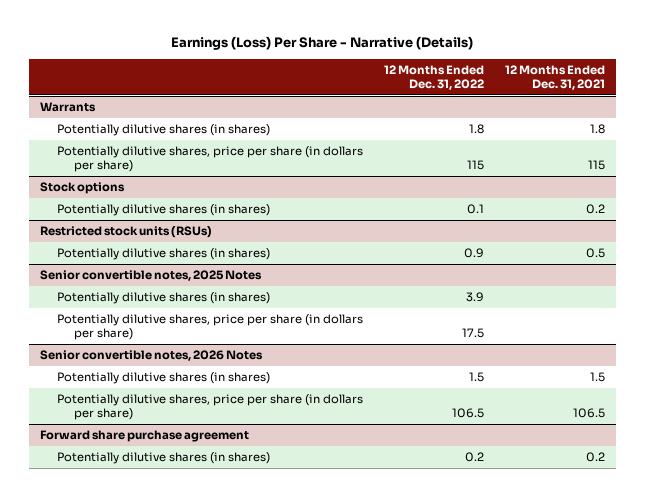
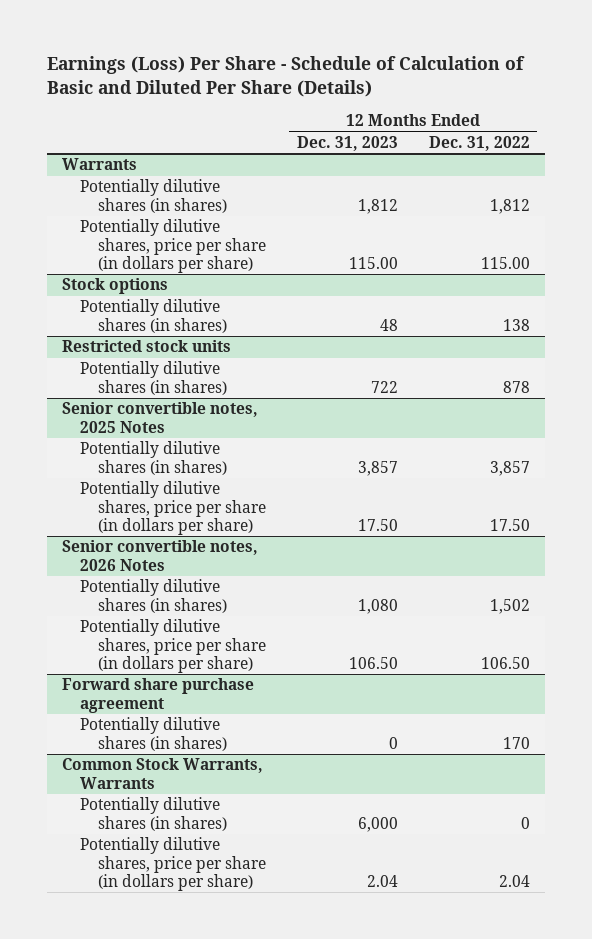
[171,36,474,51] Earnings (Loss) Per Share - Narrative (Details) -> [46,56,525,98] Earnings (Loss) Per Share - Schedule of Calculation of Basic and Diluted Per Share (Details)
[505,64,606,90] 12 Months Ended Dec. 31, 2021 -> none
none -> [296,135,398,151] Dec. 31, 2023
[469,124,485,135] 1.8 -> [489,198,530,214] 1,812
[467,159,485,170] 115 -> [480,256,530,269] 115.00
[467,204,485,215] 0.1 -> [502,318,530,331] 138
[39,226,212,239] Restricted stock units (RSUs) -> [62,340,232,353] Restricted stock units
[464,248,485,259] 0.9 -> [502,380,530,393] 878
[466,292,485,303] 3.9 -> [489,460,530,476] 3,857
[462,327,485,338] 17.5 -> [489,518,530,531] 17.50
[469,372,485,383] 1.5 -> [489,598,530,614] 1,502
[452,407,485,418] 106.5 -> [480,656,530,669] 106.50
[465,452,485,463] 0.2 -> [502,736,530,749] 170
none -> [62,758,264,789] Common Stock Warrants, Warrants
none -> [79,797,227,831] Potentially dilutive shares (in shares)
none -> [79,837,266,891] Potentially dilutive shares, price per share (in dollars per share)

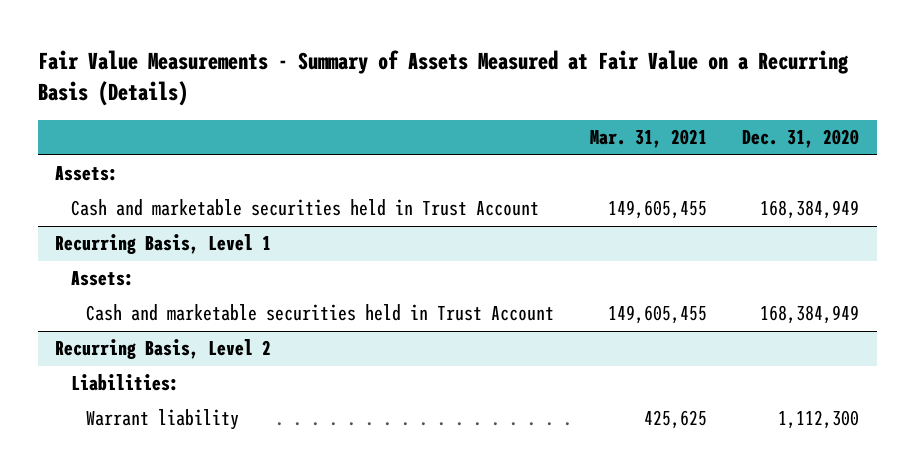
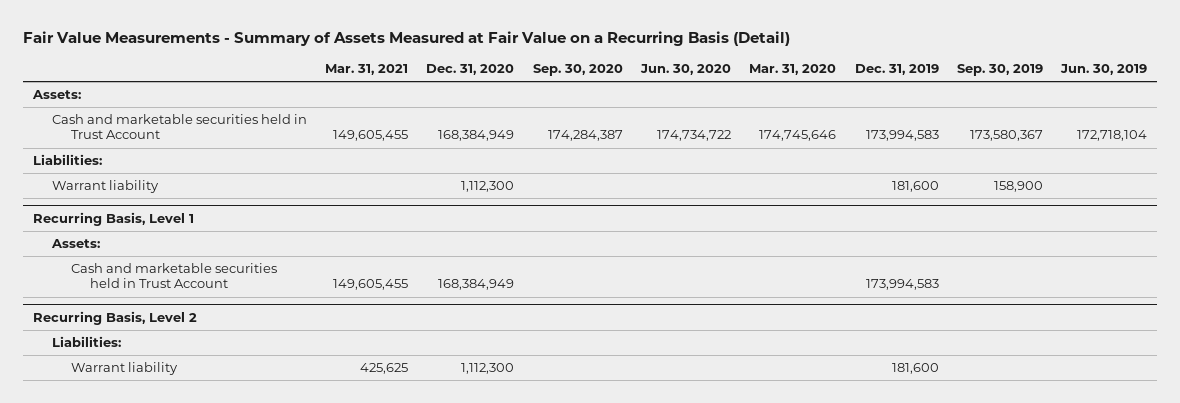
[37,49,849,106] Fair Value Measurements - Summary of Assets Measured at Fair Value on a Recurring Basis (Details) -> [23,31,791,47] Fair Value Measurements - Summary of Assets Measured at Fair Value on a Recurring Basis (Detail)
none -> [532,64,623,77] Sep. 30, 2020
none -> [640,64,732,76] Jun. 30, 2020
none -> [749,64,837,76] Mar. 31, 2020
none -> [854,64,939,76] Dec. 31, 2019
none -> [957,64,1044,77] Sep. 30, 2019
none -> [1060,64,1148,76] Jun. 30, 2019
none -> [32,154,102,166] Liabilities:
none -> [51,180,159,194] Warrant liability

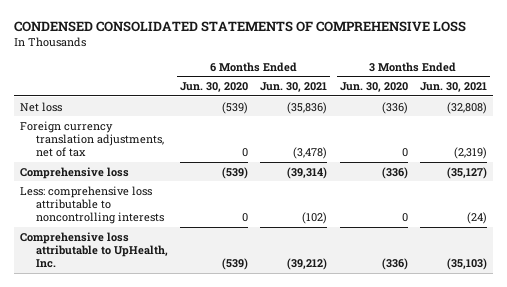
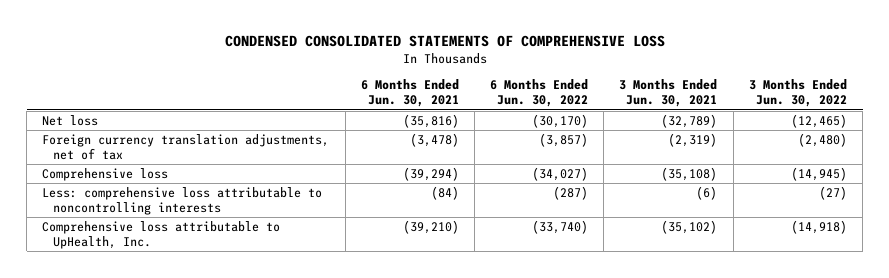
[180,82,249,93] Jun. 30, 2020 -> none
[339,82,408,93] Jun. 30, 2020 -> none
none -> [490,79,589,108] 6 Months Ended Jun. 30, 2022
none -> [748,79,847,108] 3 Months Ended Jun. 30, 2022
[287,101,328,114] (35,836) -> [402,113,459,128] (35,816)
[447,101,488,114] (32,808) -> [661,113,718,128] (32,789)
[287,166,328,179] (39,314) -> [402,166,459,181] (39,294)
[447,166,488,179] (35,127) -> [661,166,718,181] (35,108)
[302,212,328,225] (102) -> [430,185,459,200] (84)
[467,212,488,225] (24) -> [696,185,718,200] (6)
[287,258,328,271] (39,212) -> [402,219,459,234] (39,210)
[447,258,488,271] (35,103) -> [661,219,718,234] (35,102)

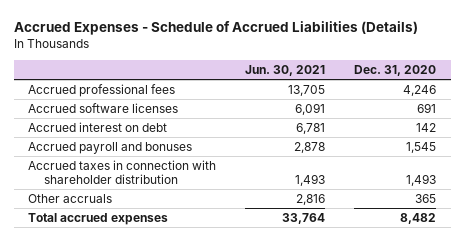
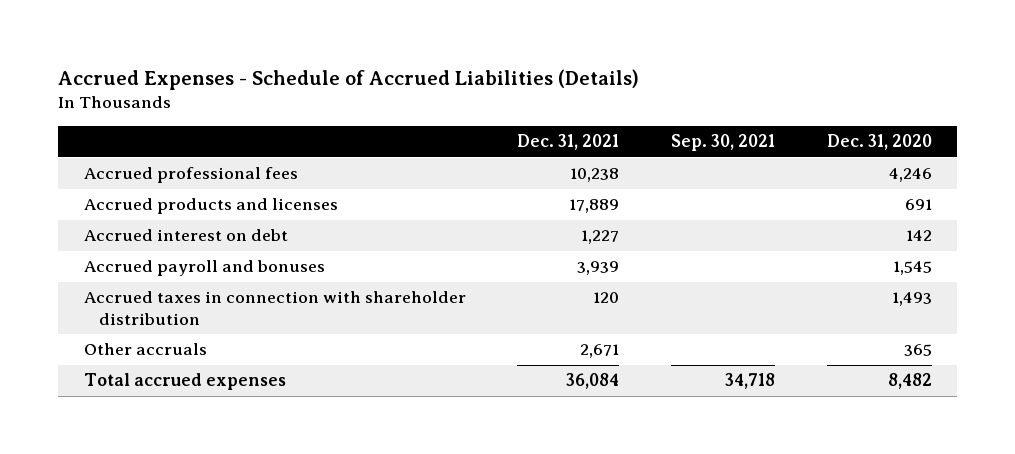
[245,65,326,77] Jun. 30, 2021 -> none
none -> [517,134,620,151] Dec. 31, 2021
none -> [670,134,775,152] Sep. 30, 2021
[28,102,179,113] Accrued software licenses -> [83,198,338,215] Accrued products and licenses

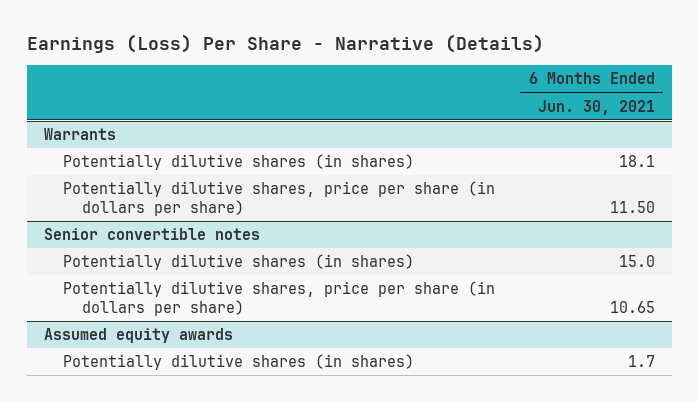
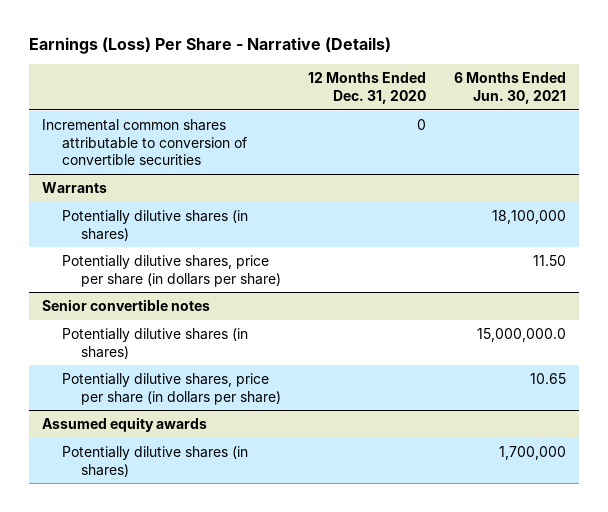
none -> [308,72,427,105] 12 Months Ended Dec. 31, 2020
none -> [42,118,247,166] Incremental common shares attributable to conversion of convertible securities
[618,155,655,168] 18.1 -> [491,209,566,224] 18,100,000
[618,255,655,268] 15.0 -> [476,327,566,342] 15,000,000.0
[627,355,655,368] 1.7 -> [498,445,566,460] 1,700,000

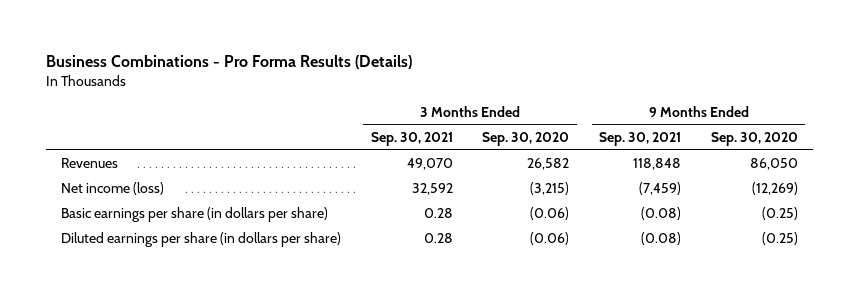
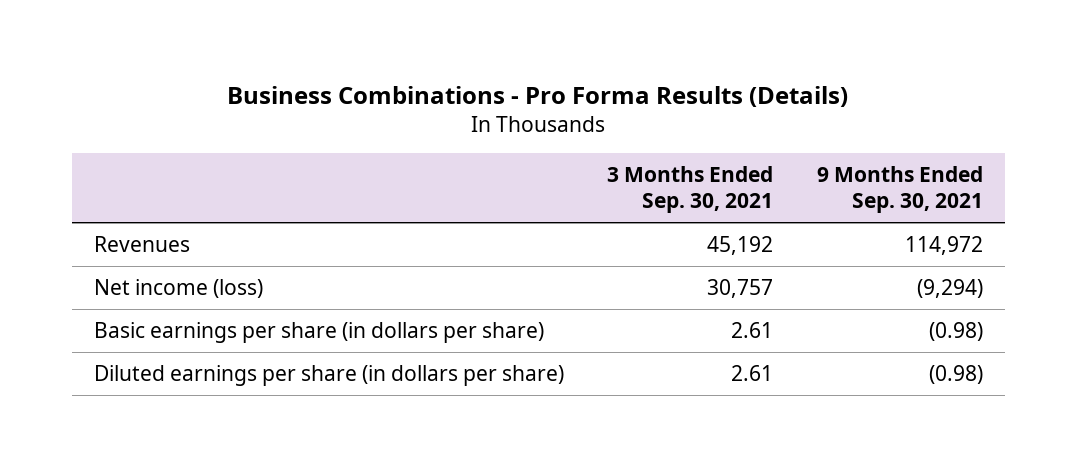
[482,132,570,147] Sep. 30, 2020 -> none
[711,132,799,147] Sep. 30, 2020 -> none
[406,158,453,171] 49,070 -> [707,236,774,256] 45,192
[633,158,682,171] 118,848 -> [904,236,983,256] 114,972
[411,183,453,196] 32,592 -> [707,279,774,299] 30,757
[639,182,682,196] (7,459) -> [916,279,983,299] (9,294)
[423,208,453,219] 0.28 -> [731,322,774,339] 2.61
[641,207,682,221] (0.08) -> [928,322,983,342] (0.98)
[423,233,453,244] 0.28 -> [731,365,774,382] 2.61
[641,232,682,246] (0.08) -> [928,365,983,385] (0.98)

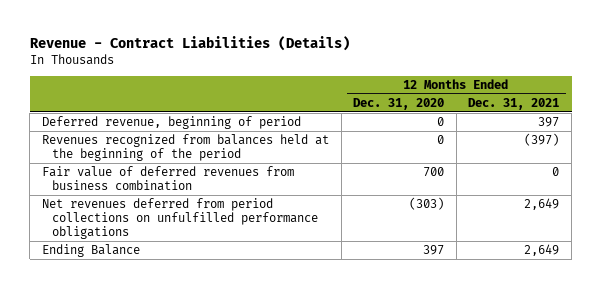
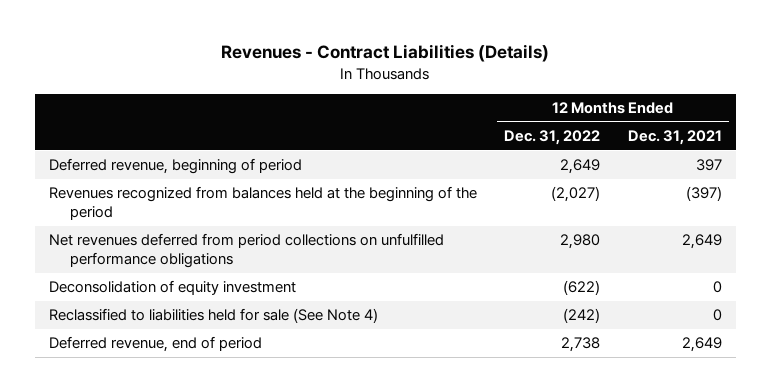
[29,36,350,52] Revenue - Contract Liabilities (Details) -> [221,44,550,63] Revenues - Contract Liabilities (Details)
[353,97,445,110] Dec. 31, 2020 -> none
none -> [504,129,601,145] Dec. 31, 2022
[42,165,295,191] Fair value of deferred revenues from business combination -> none
none -> [48,280,296,296] Deconsolidation of equity investment
none -> [48,308,378,324] Reclassified to liabilities held for sale (See Note 4)
[42,243,141,257] Ending Balance -> [48,336,262,353] Deferred revenue, end of period

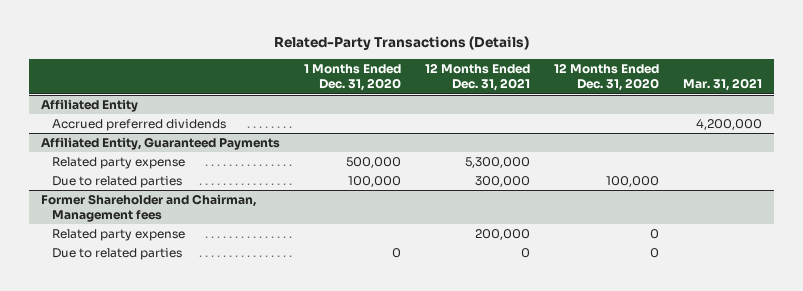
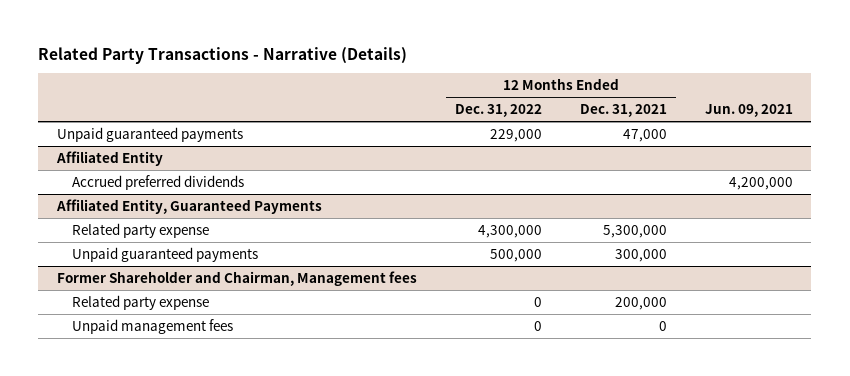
[273,36,529,51] Related-Party Transactions (Details) -> [38,46,408,64] Related Party Transactions - Narrative (Details)
[304,64,402,92] 1 Months Ended Dec. 31, 2020 -> none
[554,63,660,92] 12 Months Ended Dec. 31, 2020 -> none
[683,78,763,92] Mar. 31, 2021 -> none
none -> [455,104,543,118] Dec. 31, 2022
none -> [704,104,793,118] Jun. 09, 2021
none -> [57,126,244,142] Unpaid guaranteed payments
[52,175,183,188] Due to related parties -> [72,246,259,262] Unpaid guaranteed payments
[52,247,183,260] Due to related parties -> [72,318,234,334] Unpaid management fees

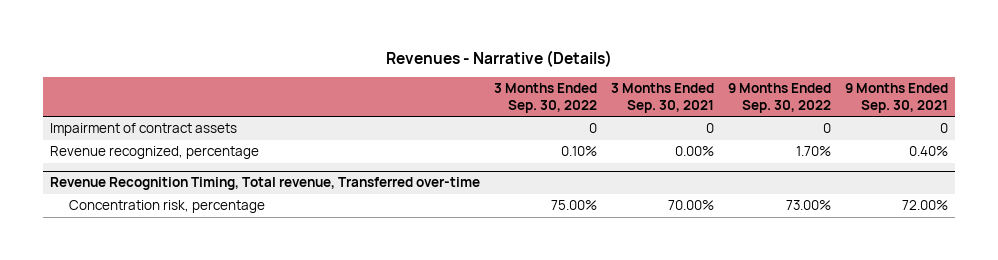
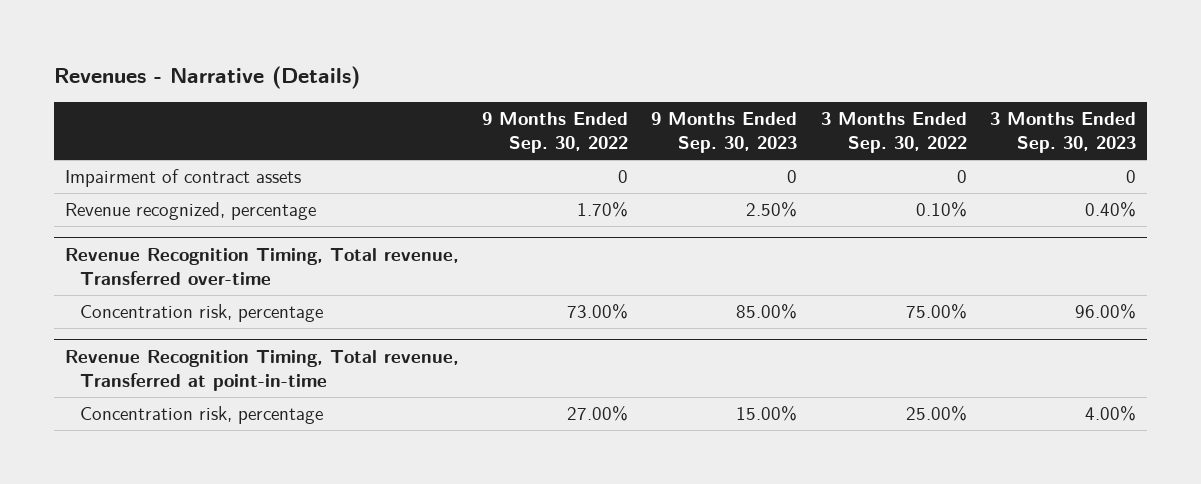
[611,83,715,113] 3 Months Ended Sep. 30, 2021 -> none
[845,83,949,113] 9 Months Ended Sep. 30, 2021 -> none
none -> [651,112,798,153] 9 Months Ended Sep. 30, 2023
none -> [989,112,1136,153] 3 Months Ended Sep. 30, 2023
none -> [65,350,460,392] Revenue Recognition Timing, Total revenue, Transferred at point-in-time
none -> [79,406,323,425] Concentration risk, percentage

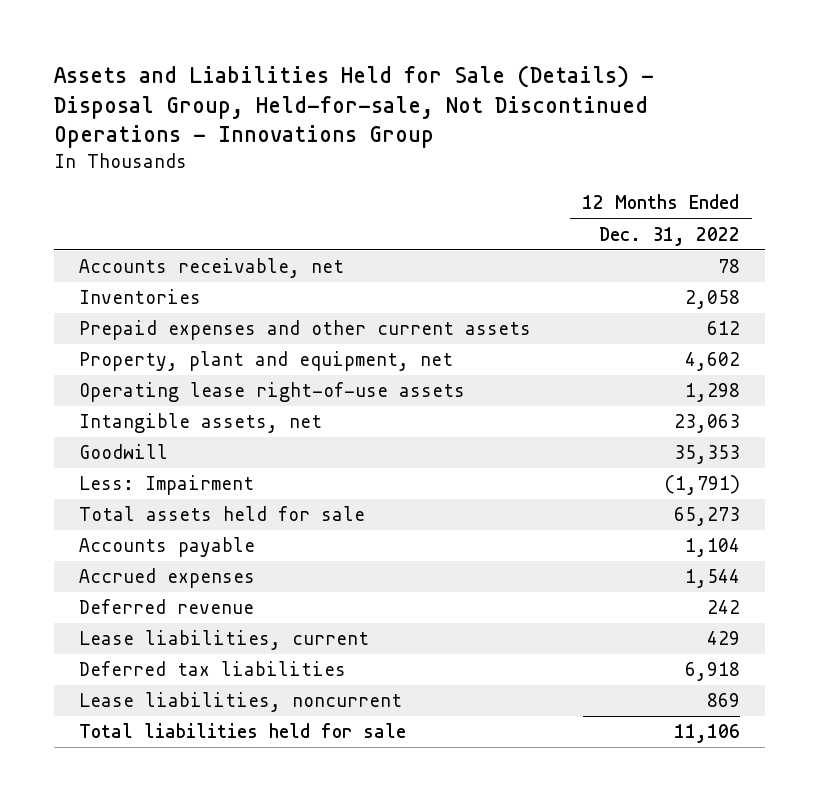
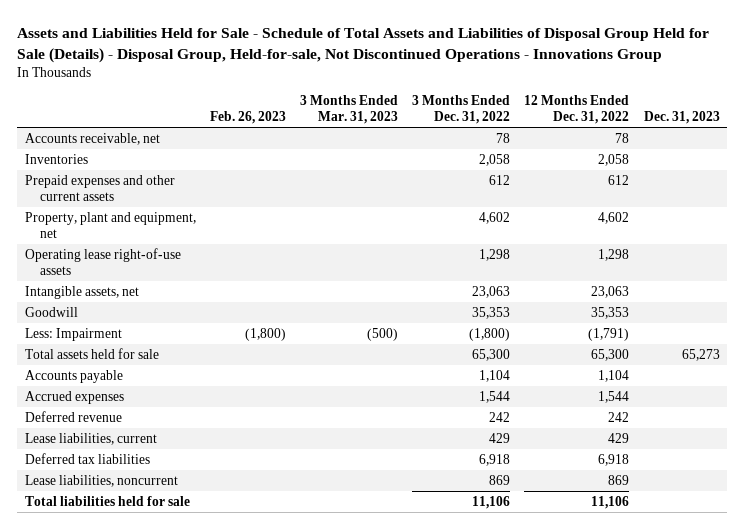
[53,65,654,149] Assets and Liabilities Held for Sale (Details) - Disposal Group, Held-for-sale, Not Discontinued Operations - Innovations Group -> [17,28,710,63] Assets and Liabilities Held for Sale - Schedule of Total Assets and Liabilities of Disposal Group Held for Sale (Details) - Disposal Group, Held-for-sale, Not Discontinued Operations - Innovations Group
none -> [209,111,286,125] Feb. 26, 2023
none -> [299,95,398,125] 3 Months Ended Mar. 31, 2023
none -> [412,95,511,125] 3 Months Ended Dec. 31, 2022
none -> [643,111,720,125] Dec. 31, 2023
[673,507,740,527] 65,273 -> [591,348,630,361] 65,300

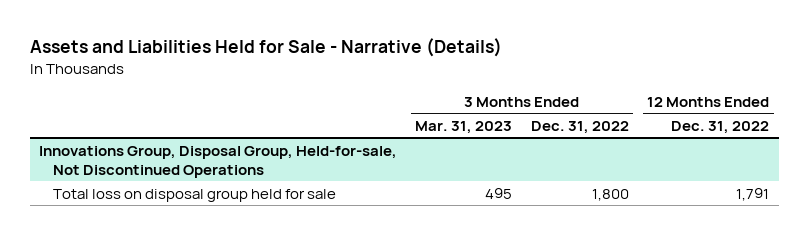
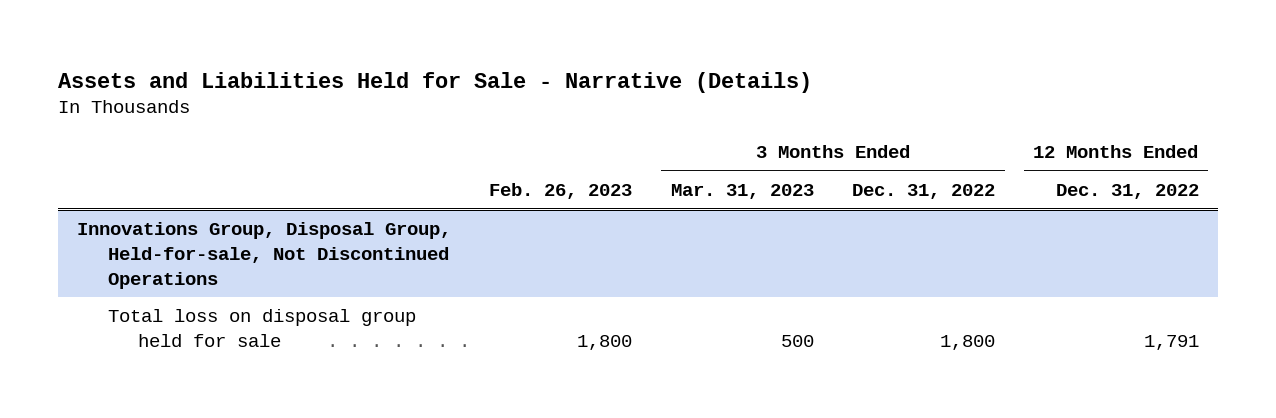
none -> [489,183,633,200] Feb. 26, 2023
[485,187,513,199] 495 -> [780,334,814,347] 500

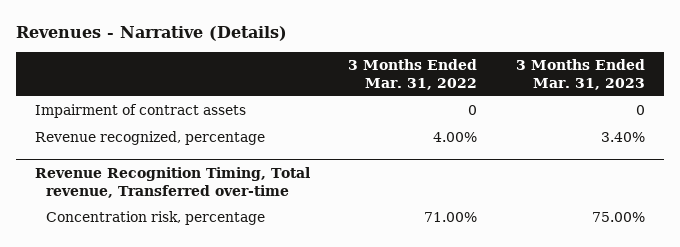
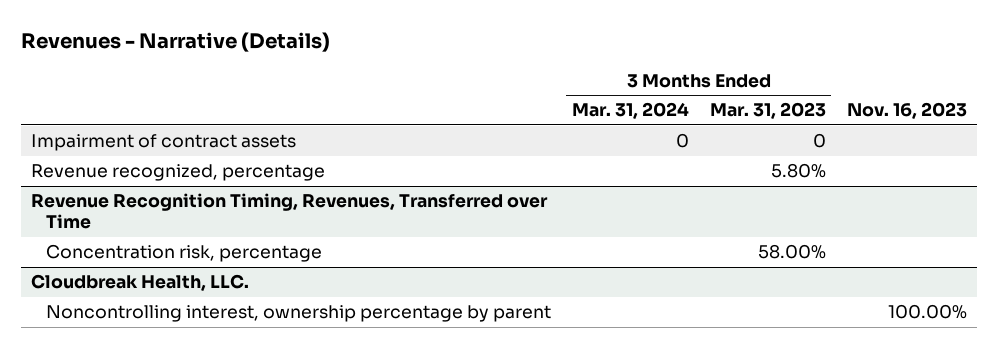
[348,58,478,90] 3 Months Ended Mar. 31, 2022 -> none
none -> [571,102,689,120] Mar. 31, 2024
none -> [846,102,967,120] Nov. 16, 2023
[600,132,645,143] 3.40% -> [770,163,826,179] 5.80%
[34,167,310,198] Revenue Recognition Timing, Total revenue, Transferred over-time -> [31,193,549,230] Revenue Recognition Timing, Revenues, Transferred over Time
[591,212,645,223] 75.00% -> [757,244,826,260] 58.00%
none -> [31,274,250,292] Cloudbreak Health, LLC.
none -> [45,305,551,323] Noncontrolling interest, ownership percentage by parent

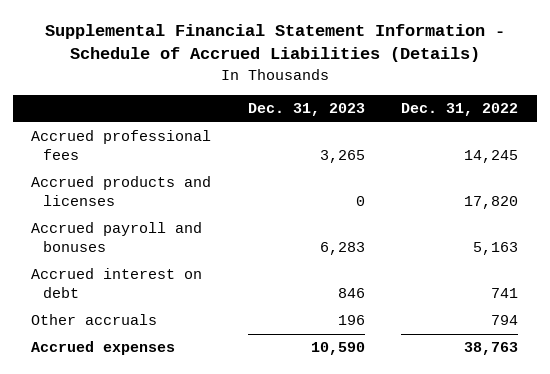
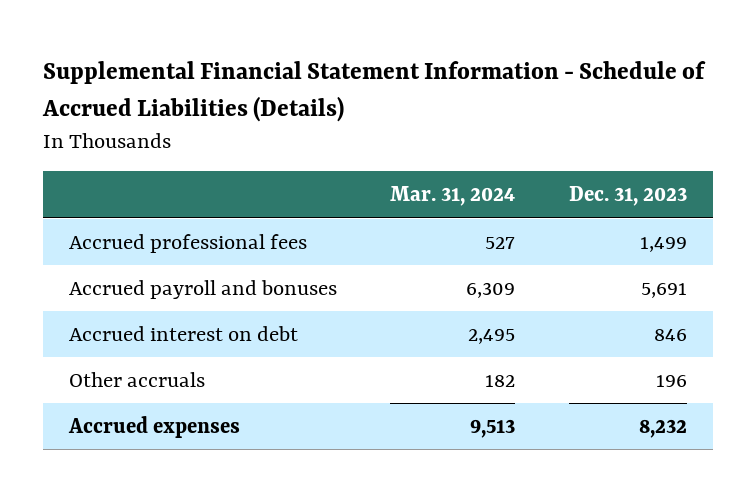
[401,102,519,116] Dec. 31, 2022 -> none
none -> [390,186,516,207] Mar. 31, 2024
[31,176,212,207] Accrued products and licenses -> none
[319,150,365,164] 3,265 -> [639,236,687,252] 1,499
[319,242,365,256] 6,283 -> [640,282,687,298] 5,691
[310,342,365,356] 10,590 -> [638,418,687,438] 8,232

